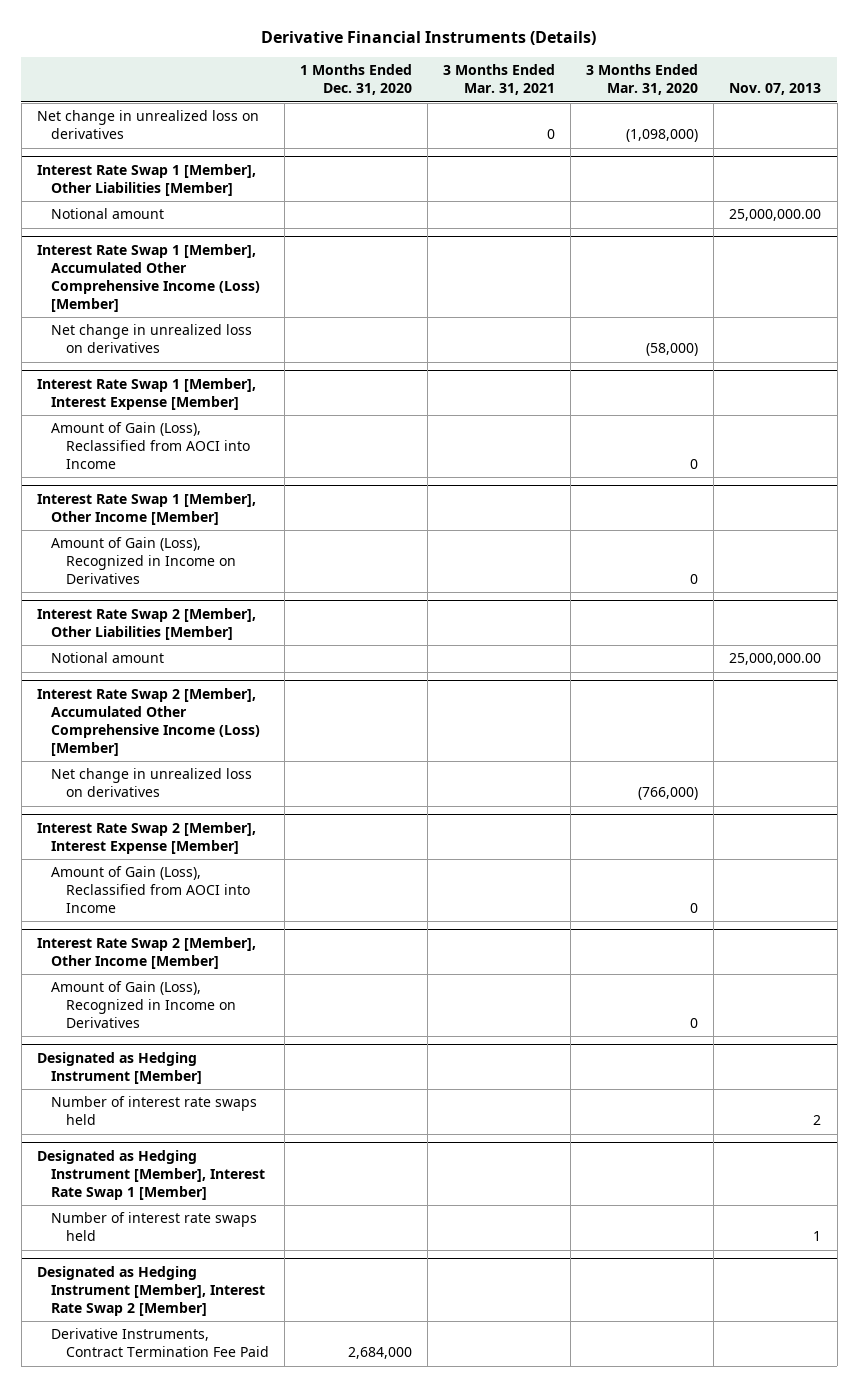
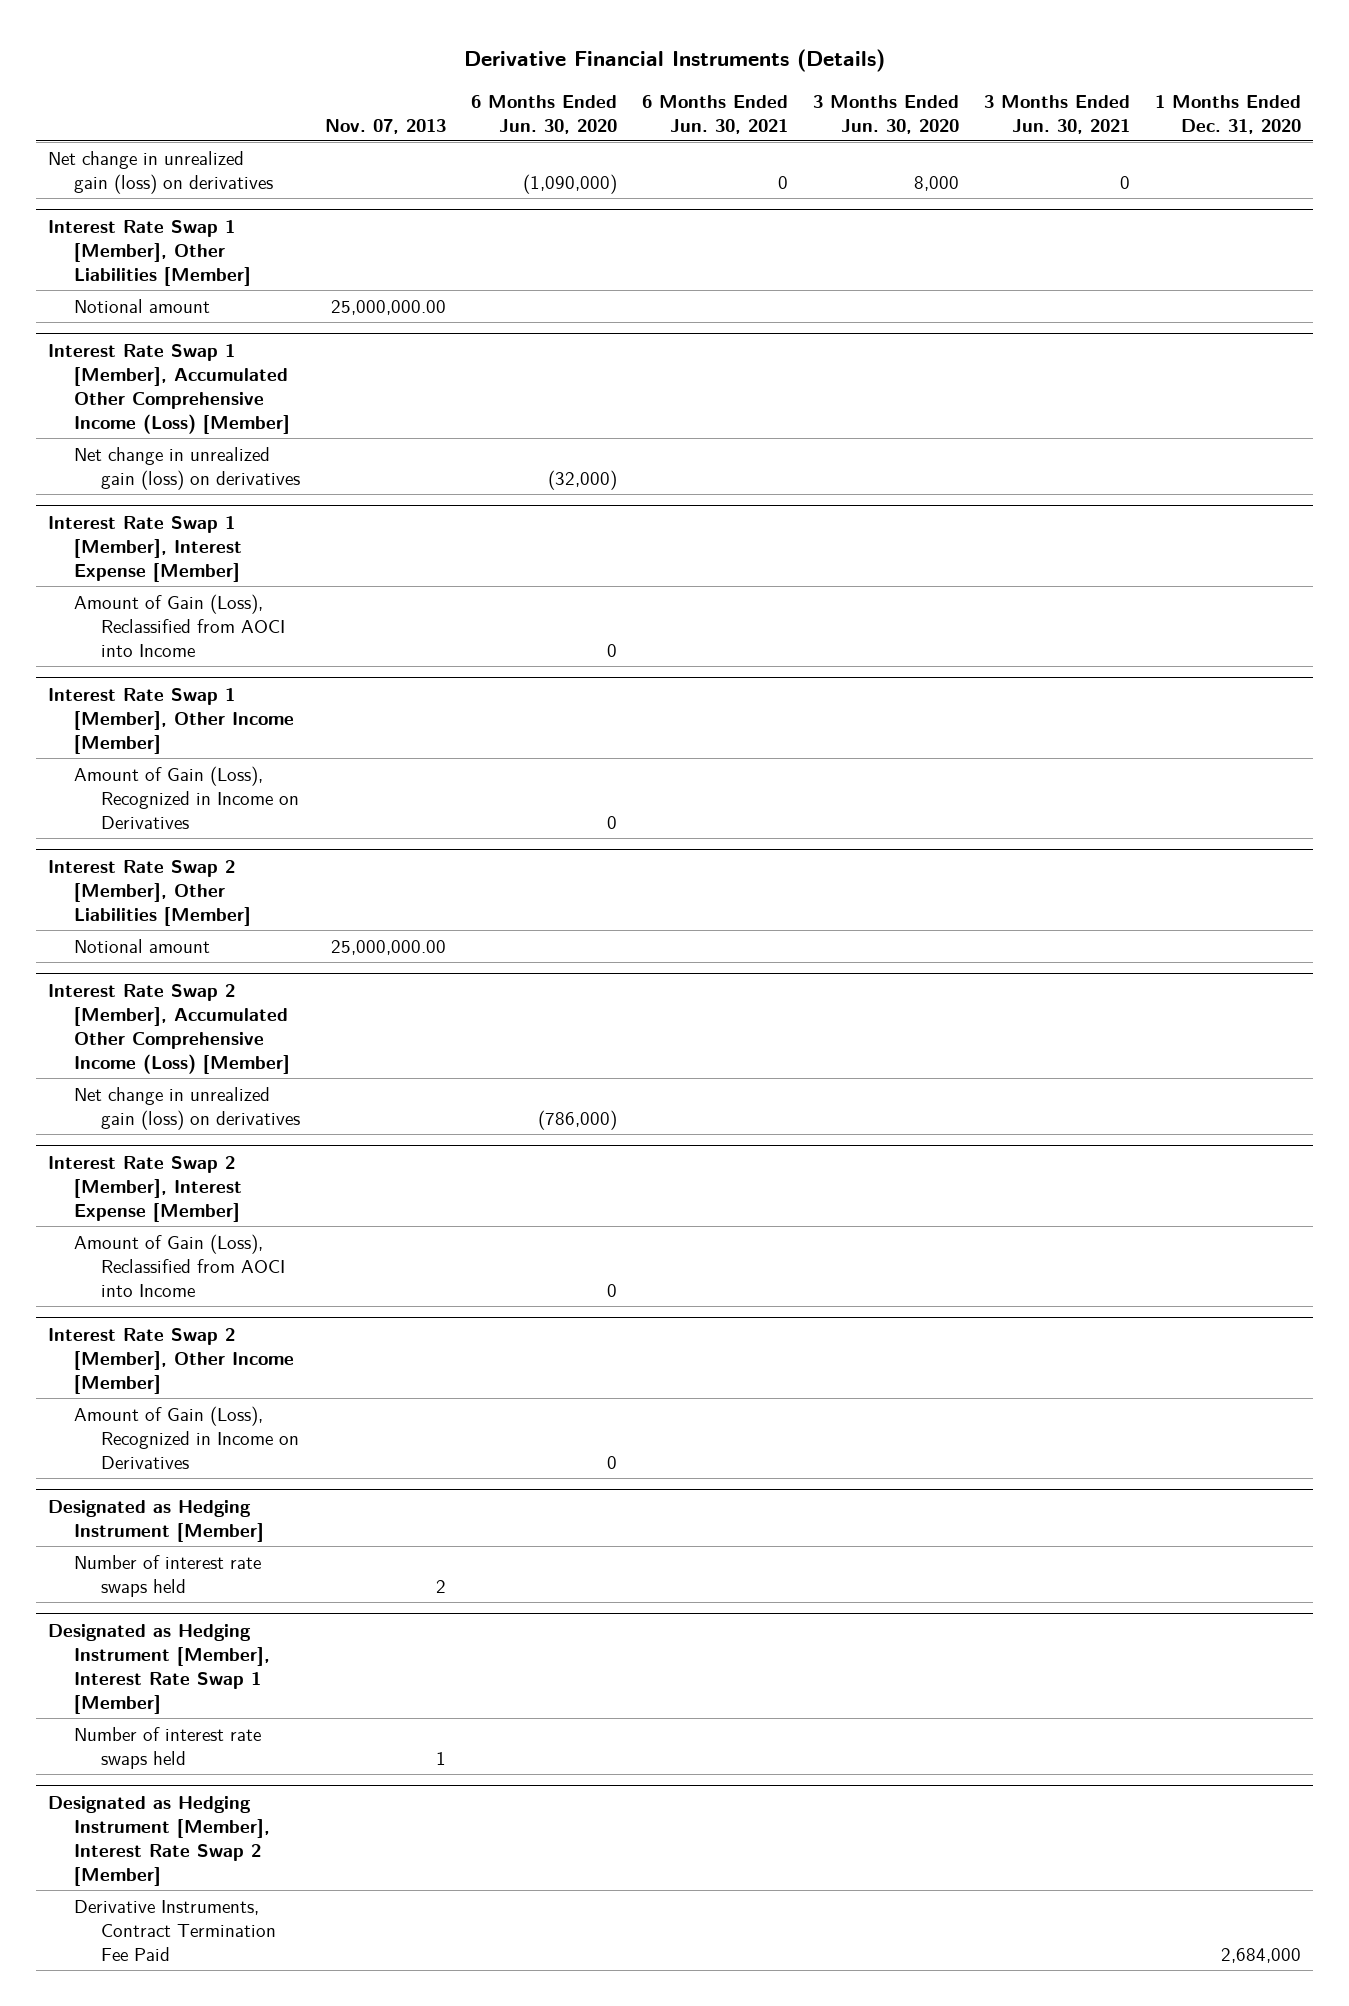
[443,64,556,96] 3 Months Ended Mar. 31, 2021 -> none
[586,64,699,96] 3 Months Ended Mar. 31, 2020 -> none
none -> [470,94,617,134] 6 Months Ended Jun. 30, 2020
none -> [641,94,788,134] 6 Months Ended Jun. 30, 2021
none -> [812,94,959,134] 3 Months Ended Jun. 30, 2020
none -> [983,94,1130,134] 3 Months Ended Jun. 30, 2021
[36,110,259,140] Net change in unrealized loss on derivatives -> [48,150,274,194] Net change in unrealized gain (loss) on derivatives
[51,324,253,354] Net change in unrealized loss on derivatives -> [74,446,300,490] Net change in unrealized gain (loss) on derivatives
[51,768,253,798] Net change in unrealized loss on derivatives -> [74,1086,300,1130] Net change in unrealized gain (loss) on derivatives

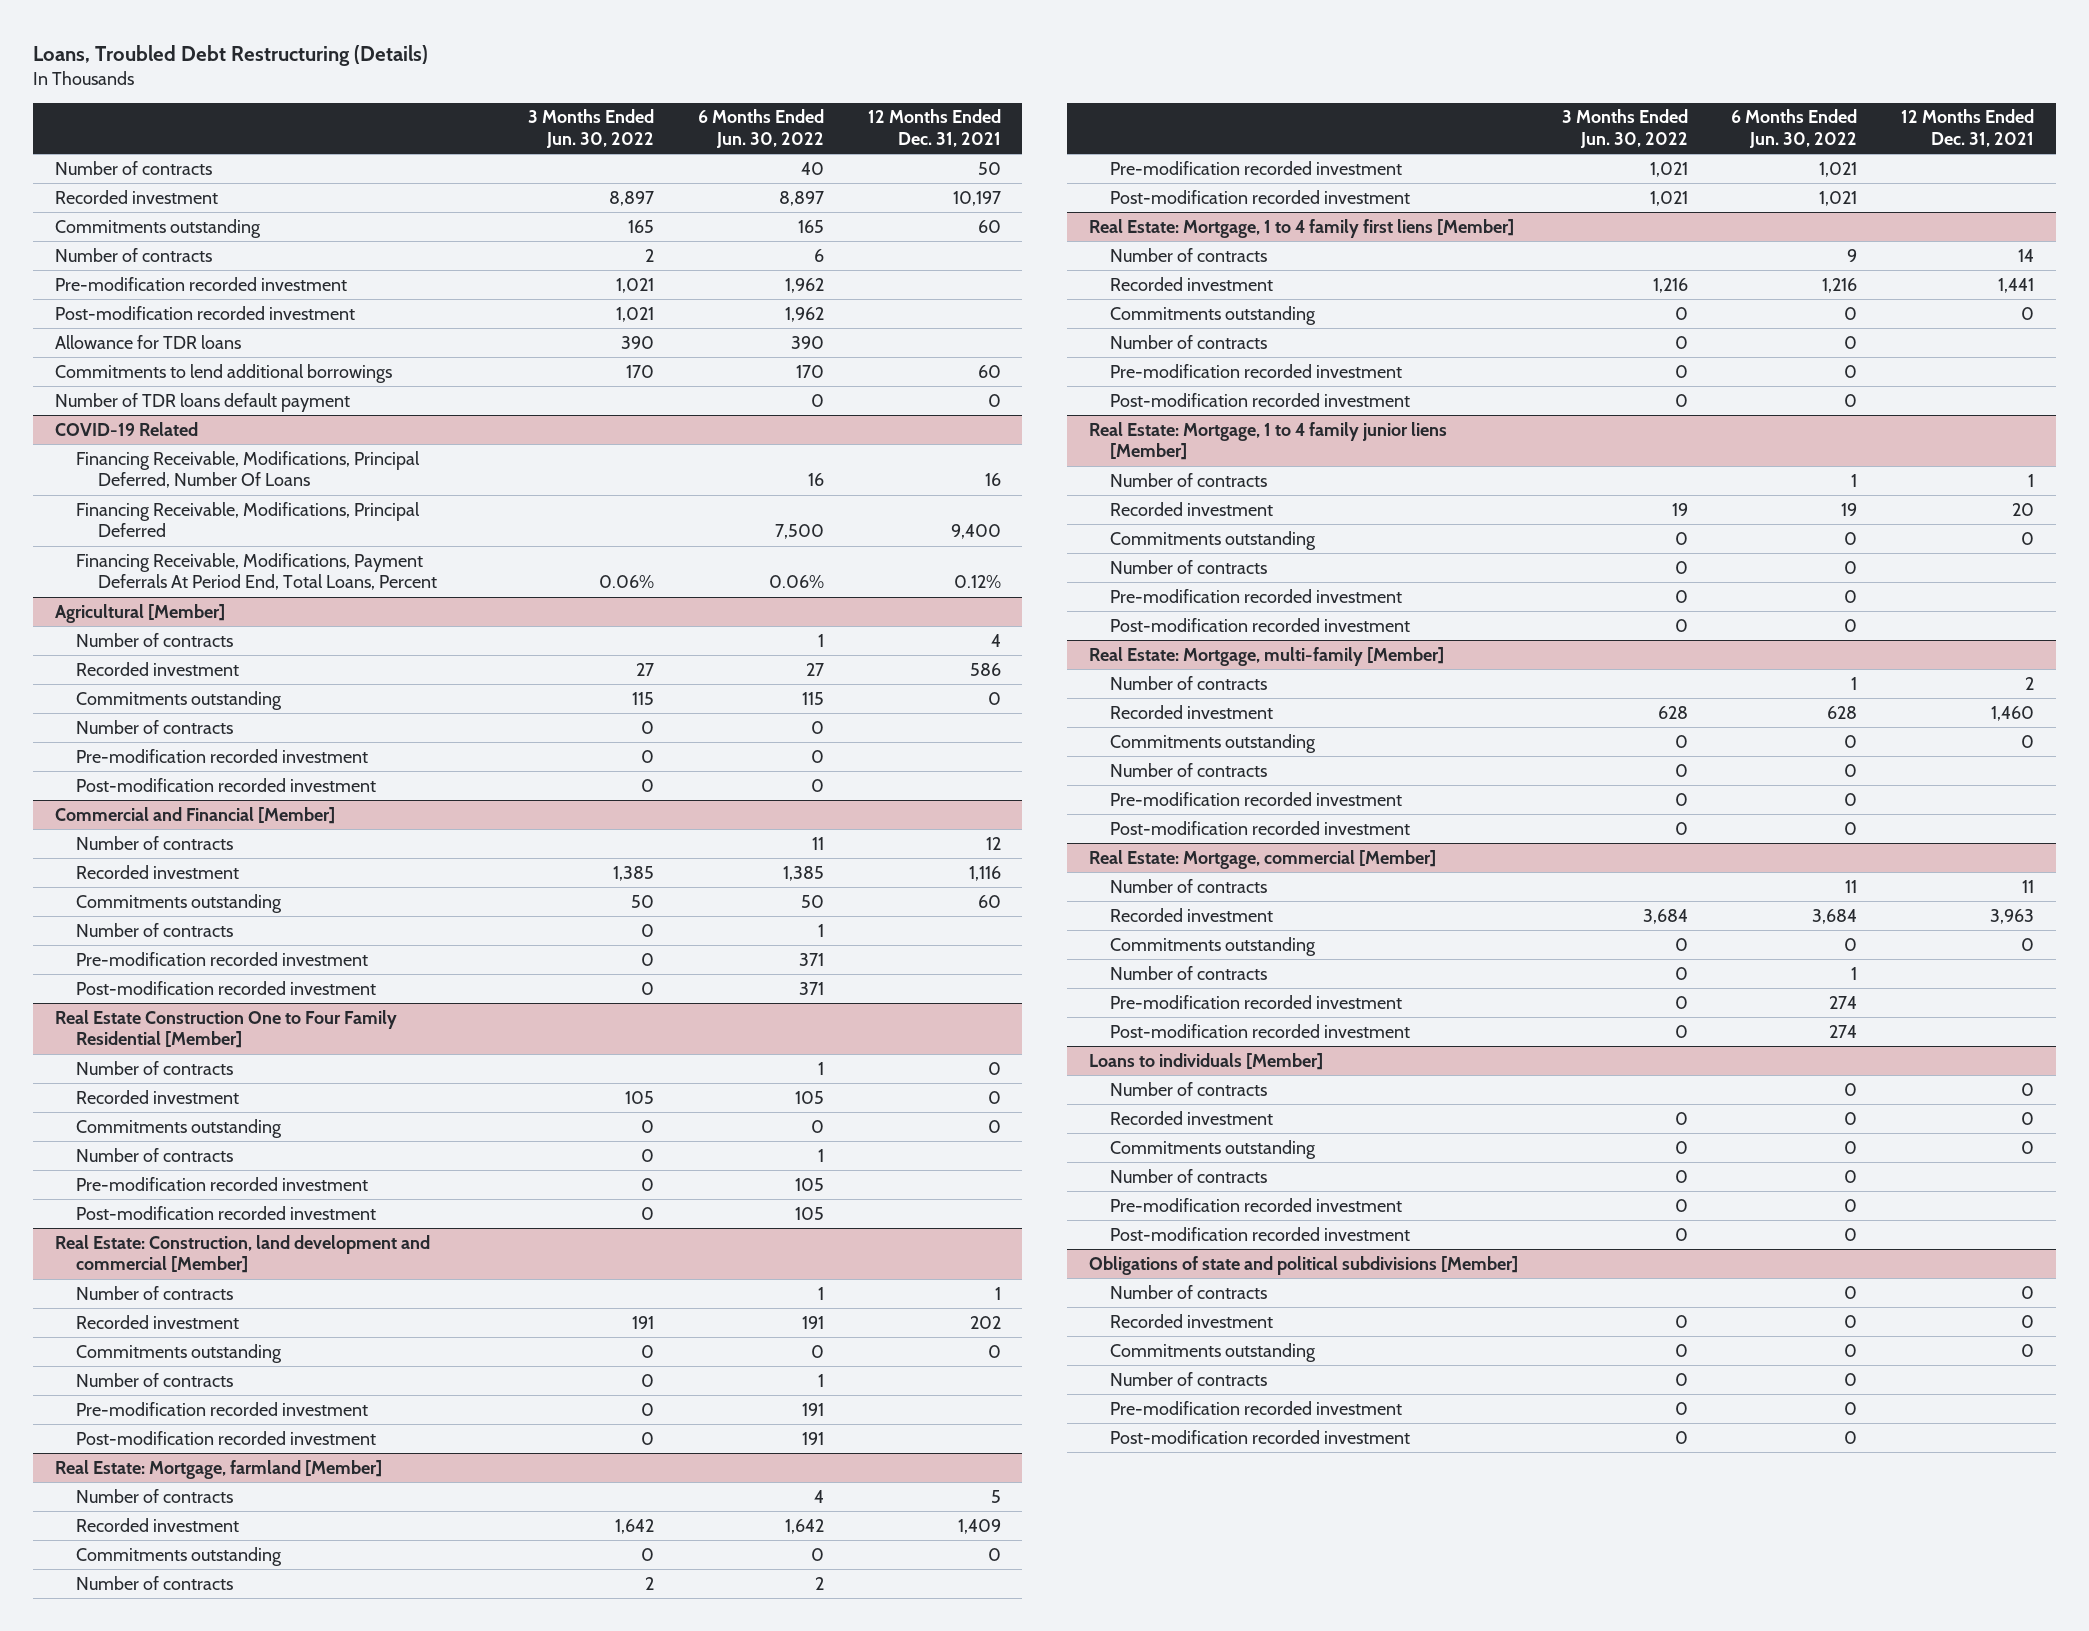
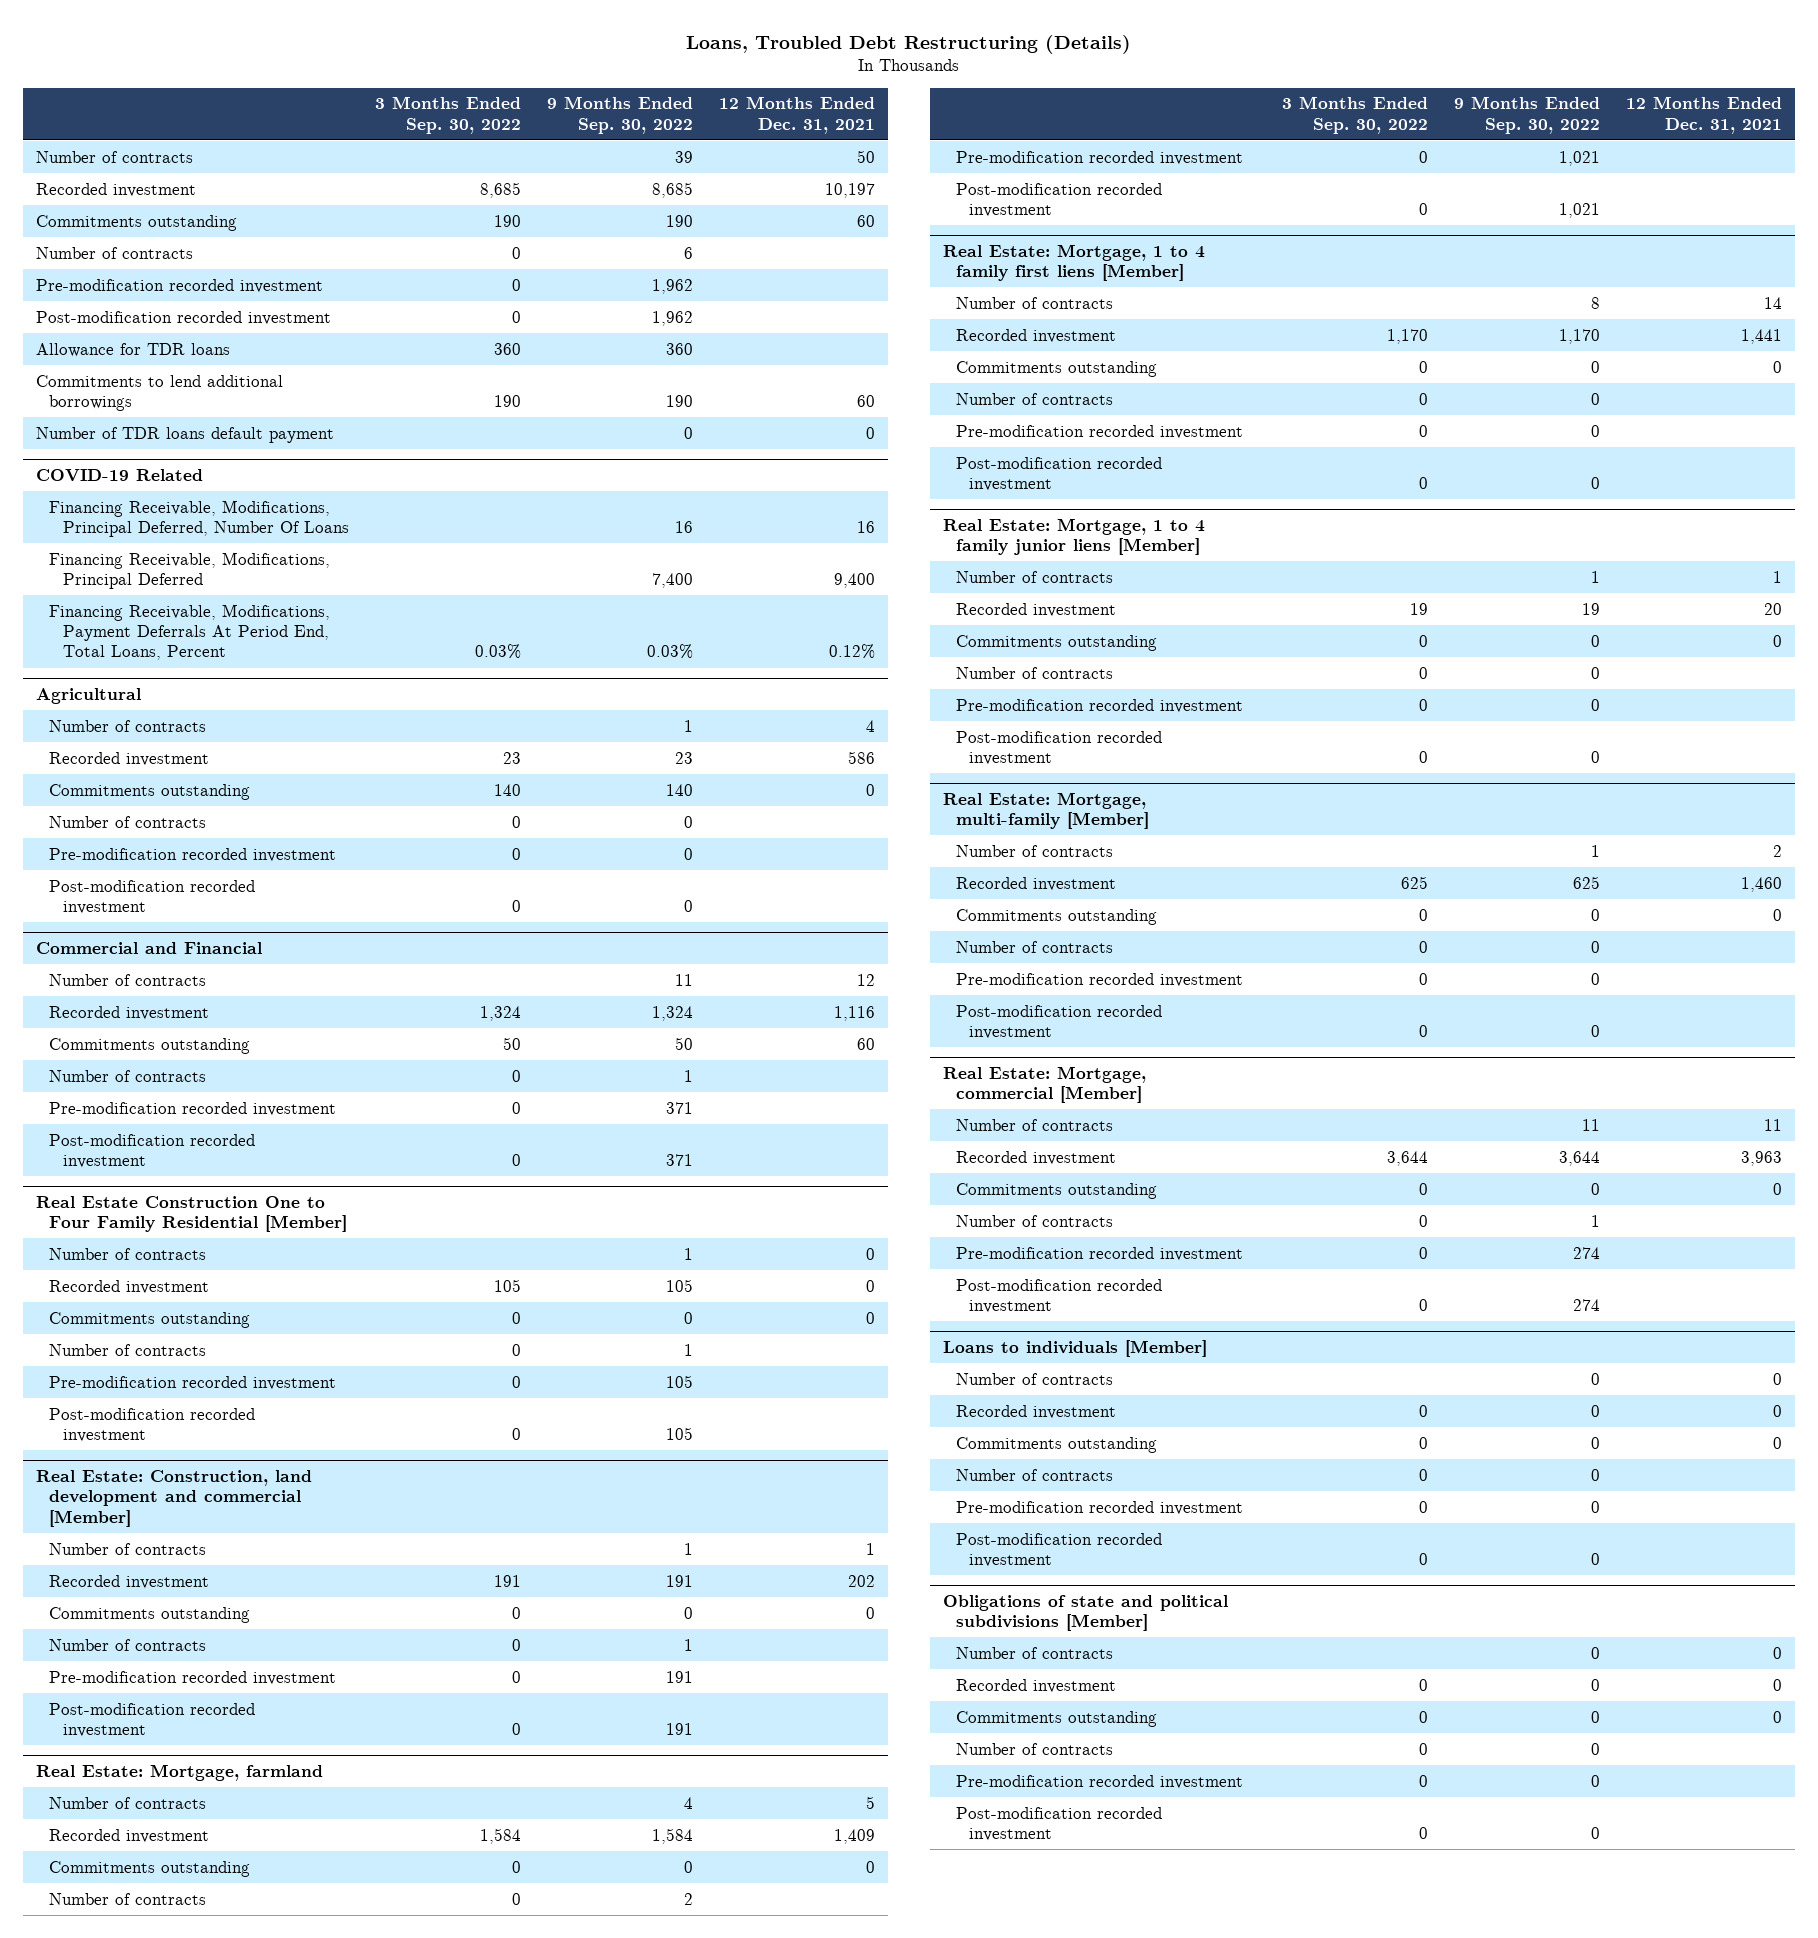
[527,109,654,148] 3 Months Ended Jun. 30, 2022 -> none
[697,109,824,148] 6 Months Ended Jun. 30, 2022 -> none
none -> [374,96,521,134] 3 Months Ended Sep. 30, 2022
none -> [546,96,693,134] 9 Months Ended Sep. 30, 2022
[55,603,226,623] Agricultural [Member] -> [36,687,142,704] Agricultural
[55,806,336,824] Commercial and Financial [Member] -> [36,941,263,954] Commercial and Financial
[55,1459,383,1479] Real Estate: Mortgage, farmland [Member] -> [36,1763,324,1781] Real Estate: Mortgage, farmland

